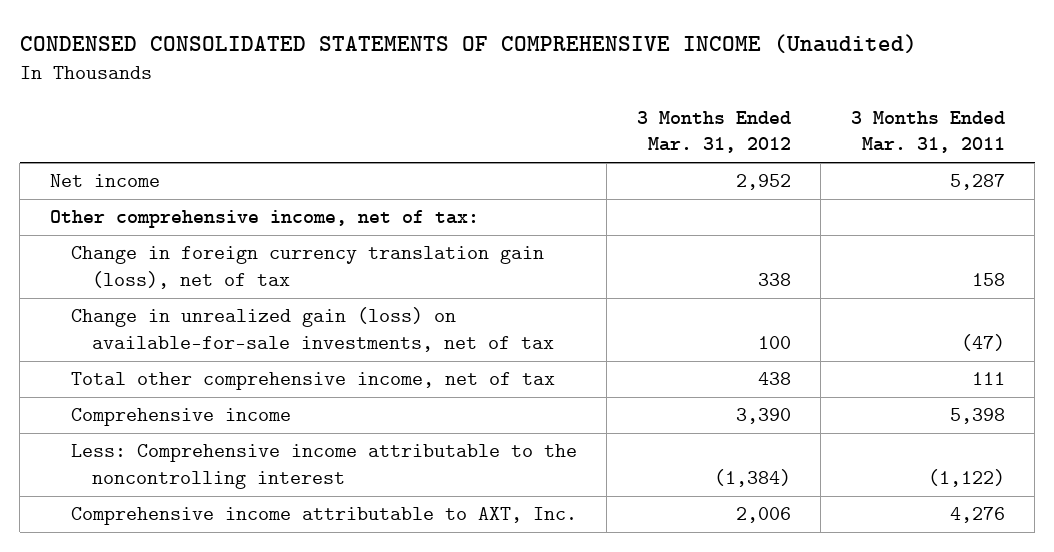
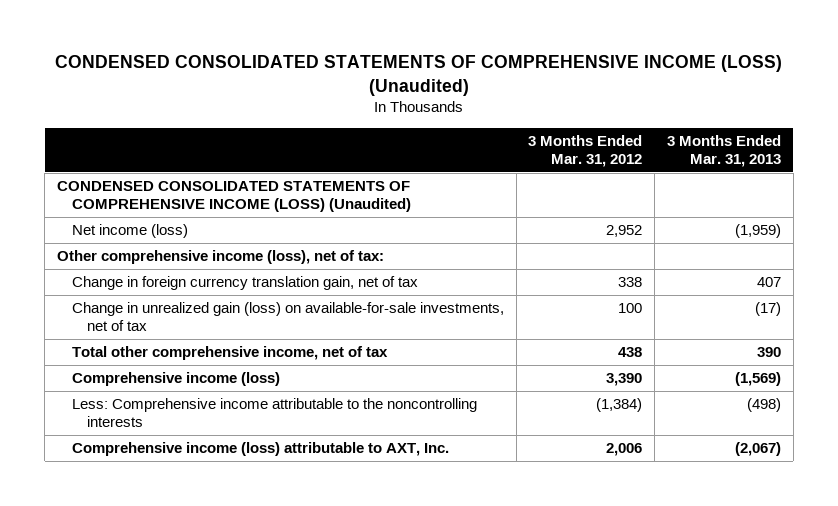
[19,34,917,54] CONDENSED CONSOLIDATED STATEMENTS OF COMPREHENSIVE INCOME (Unaudited) -> [54,55,782,96] CONDENSED CONSOLIDATED STATEMENTS OF COMPREHENSIVE INCOME (LOSS) (Unaudited)
[850,110,1005,154] 3 Months Ended Mar. 31, 2011 -> none
none -> [666,135,781,167] 3 Months Ended Mar. 31, 2013
none -> [56,181,411,213] CONDENSED CONSOLIDATED STATEMENTS OF COMPREHENSIVE INCOME (LOSS) (Unaudited)
[49,174,160,188] Net income -> [71,224,188,239] Net income (loss)
[49,210,479,229] Other comprehensive income, net of tax: -> [56,250,384,265] Other comprehensive income (loss), net of tax:
[70,246,544,289] Change in foreign currency translation gain (loss), net of tax -> [71,276,418,291] Change in foreign currency translation gain, net of tax
[70,408,291,427] Comprehensive income -> [71,372,280,387] Comprehensive income (loss)
[70,444,577,489] Less: Comprehensive income attributable to the noncontrolling interest -> [71,398,477,428] Less: Comprehensive income attributable to the noncontrolling interests
[70,507,577,526] Comprehensive income attributable to AXT, Inc. -> [71,442,449,457] Comprehensive income (loss) attributable to AXT, Inc.

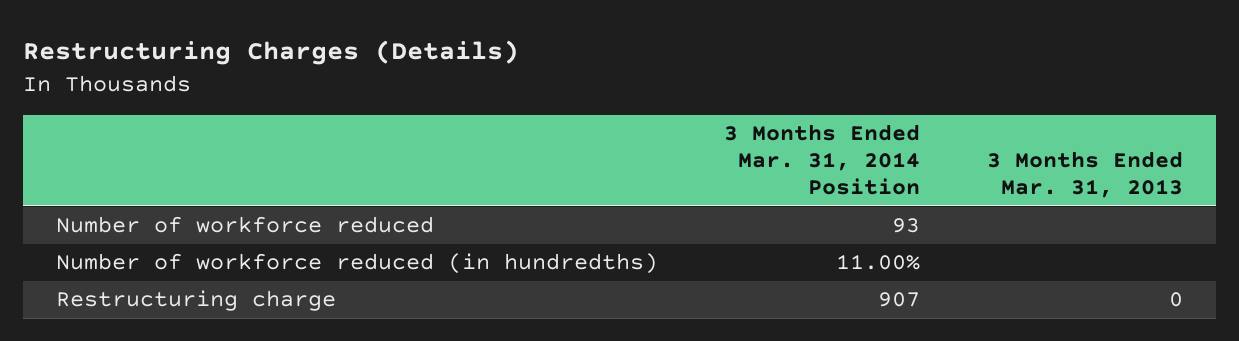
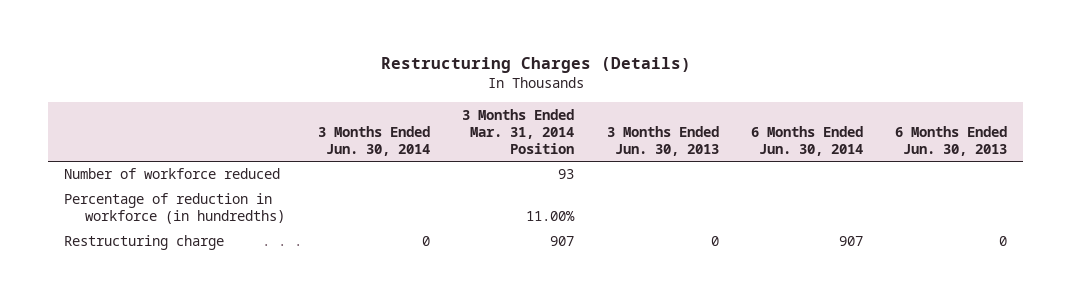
[986,151,1183,199] 3 Months Ended Mar. 31, 2013 -> none
none -> [317,125,430,156] 3 Months Ended Jun. 30, 2014
none -> [606,125,719,156] 3 Months Ended Jun. 30, 2013
none -> [750,125,863,156] 6 Months Ended Jun. 30, 2014
none -> [895,125,1008,156] 6 Months Ended Jun. 30, 2013
[55,253,658,275] Number of workforce reduced (in hundredths) -> [63,193,286,225] Percentage of reduction in workforce (in hundredths)

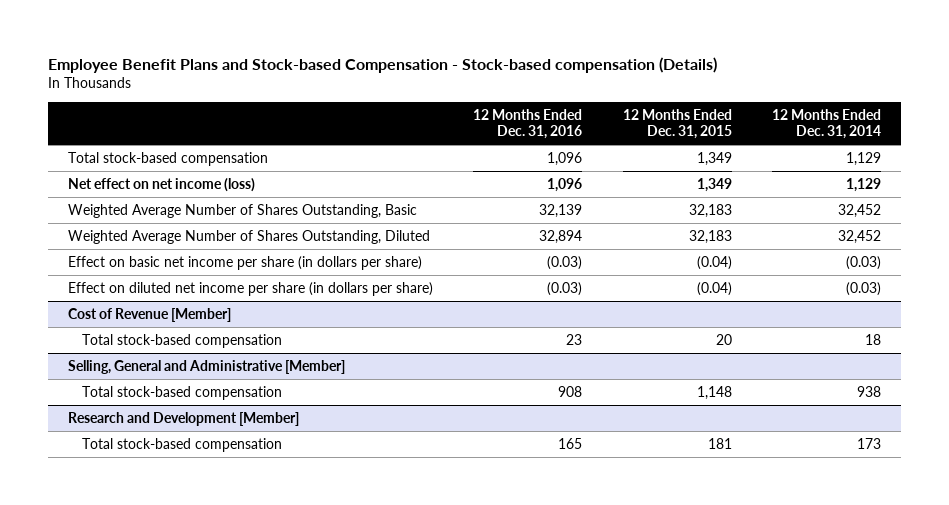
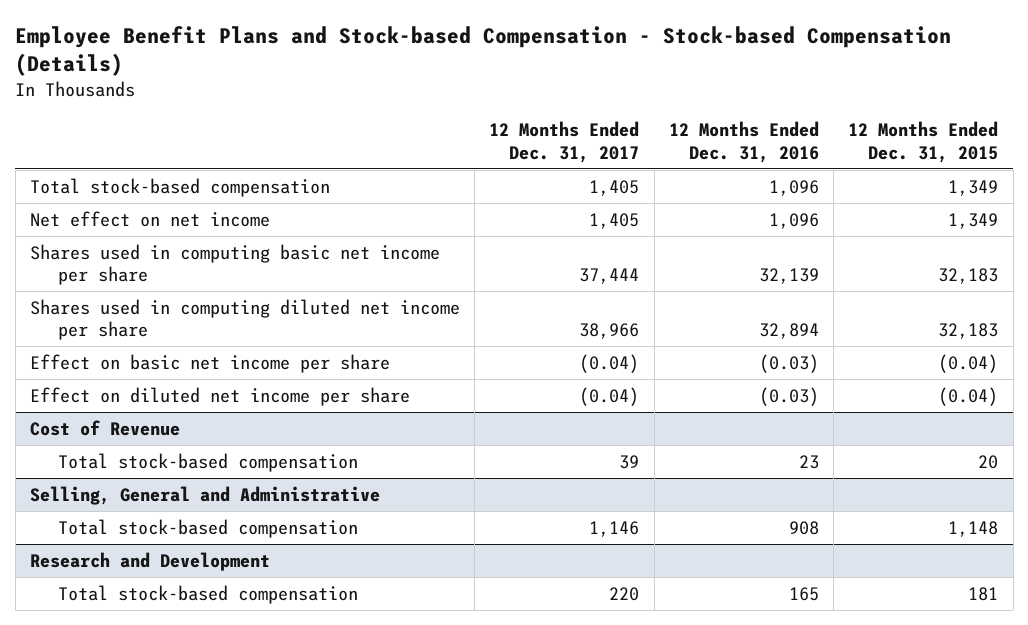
[48,56,718,73] Employee Benefit Plans and Stock-based Compensation - Stock-based compensation (Details) -> [15,26,952,77] Employee Benefit Plans and Stock-based Compensation - Stock-based Compensation (Details)
[771,109,881,139] 12 Months Ended Dec. 31, 2014 -> none
none -> [489,121,640,163] 12 Months Ended Dec. 31, 2017
[68,178,256,193] Net effect on net income (loss) -> [29,210,270,227] Net effect on net income
[68,204,418,219] Weighted Average Number of Shares Outstanding, Basic -> [29,243,440,286] Shares used in computing basic net income per share
[68,230,431,245] Weighted Average Number of Shares Outstanding, Diluted -> [29,298,460,341] Shares used in computing diluted net income per share
[68,256,423,271] Effect on basic net income per share (in dollars per share) -> [29,353,390,373] Effect on basic net income per share
[68,282,434,297] Effect on diluted net income per share (in dollars per share) -> [29,386,410,406] Effect on diluted net income per share
[68,308,232,323] Cost of Revenue [Member] -> [29,419,180,436] Cost of Revenue
[68,360,346,375] Selling, General and Administrative [Member] -> [29,485,380,505] Selling, General and Administrative
[68,412,300,427] Research and Development [Member] -> [29,551,270,571] Research and Development

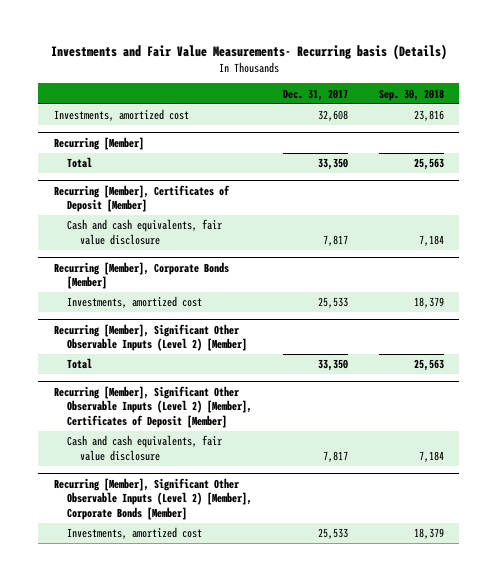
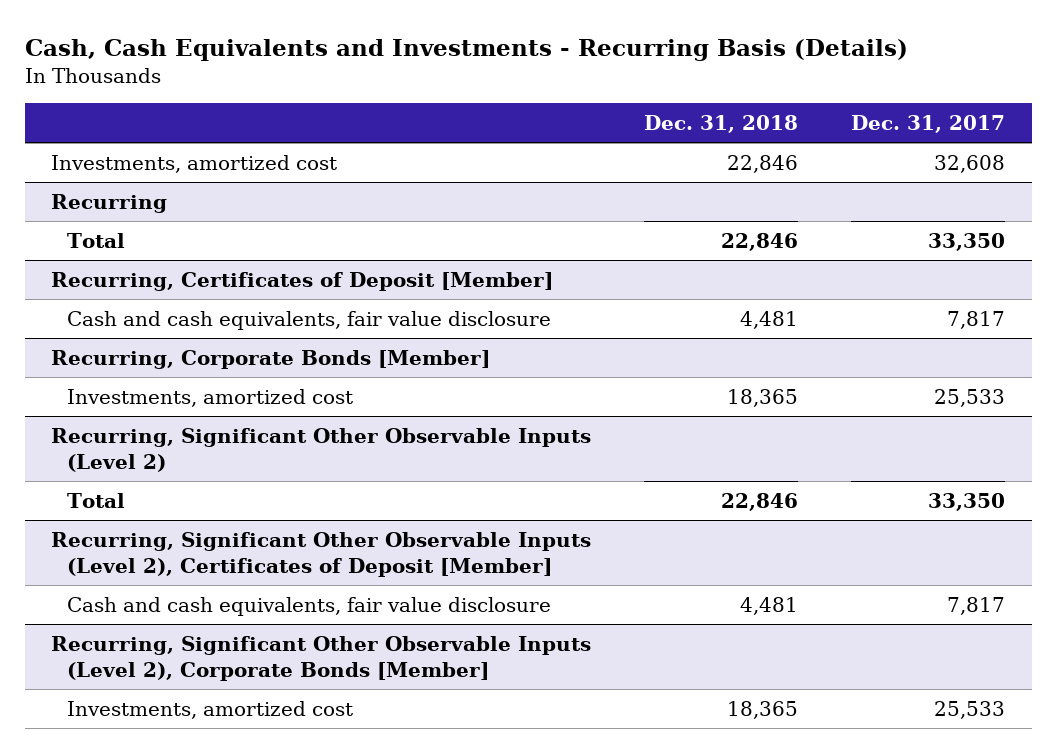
[50,44,447,61] Investments and Fair Value Measurements- Recurring basis (Details) -> [24,39,908,62] Cash, Cash Equivalents and Investments - Recurring Basis (Details)
[378,88,444,101] Sep. 30, 2018 -> none
none -> [644,115,799,134] Dec. 31, 2018
[53,136,144,150] Recurring [Member] -> [51,193,168,213] Recurring
[53,184,230,213] Recurring [Member], Certificates of Deposit [Member] -> [51,271,554,291] Recurring, Certificates of Deposit [Member]
[53,261,229,290] Recurring [Member], Corporate Bonds [Member] -> [51,349,491,369] Recurring, Corporate Bonds [Member]
[53,323,247,352] Recurring [Member], Significant Other Observable Inputs (Level 2) [Member] -> [51,427,592,472] Recurring, Significant Other Observable Inputs (Level 2)
[53,385,252,428] Recurring [Member], Significant Other Observable Inputs (Level 2) [Member], Certificates of Deposit [Member] -> [51,531,592,577] Recurring, Significant Other Observable Inputs (Level 2), Certificates of Deposit [Member]
[53,477,252,520] Recurring [Member], Significant Other Observable Inputs (Level 2) [Member], Corporate Bonds [Member] -> [51,635,592,681] Recurring, Significant Other Observable Inputs (Level 2), Corporate Bonds [Member]

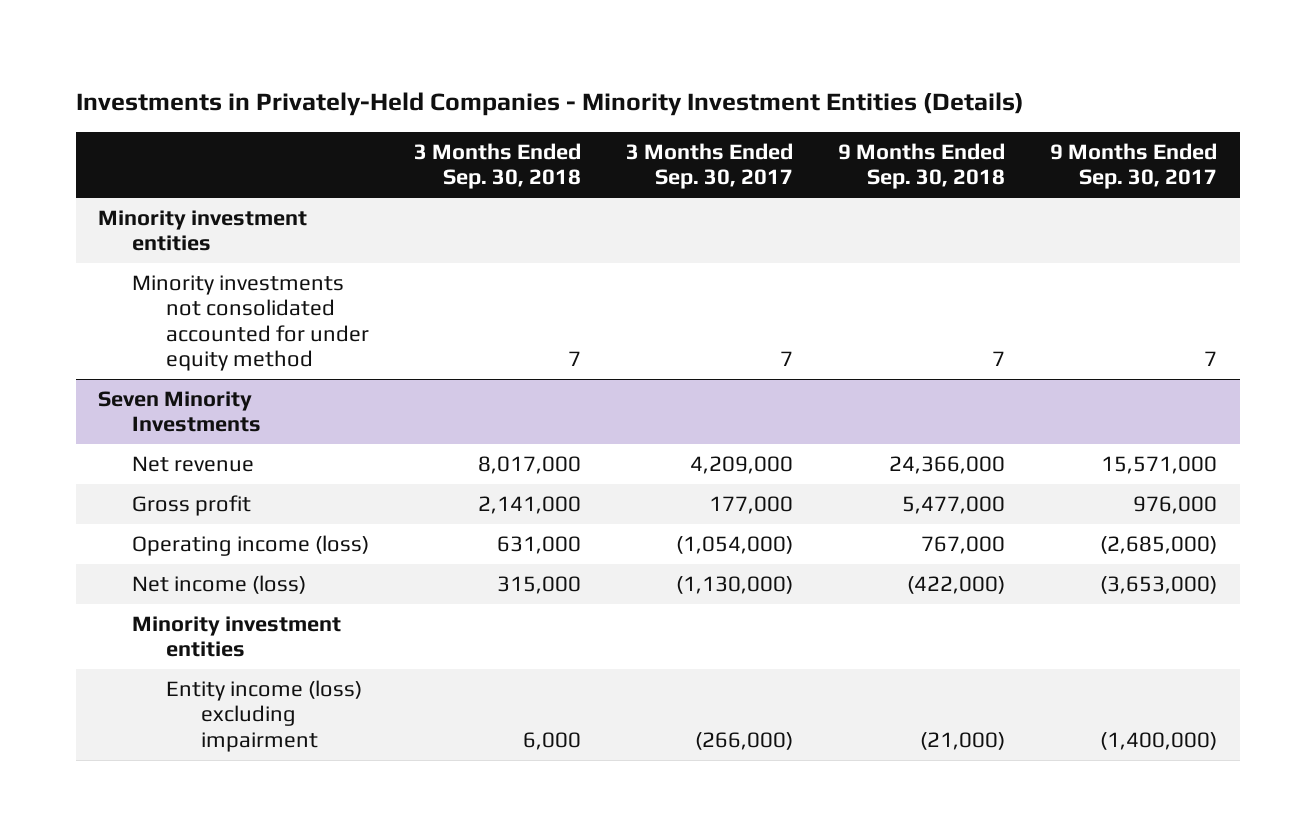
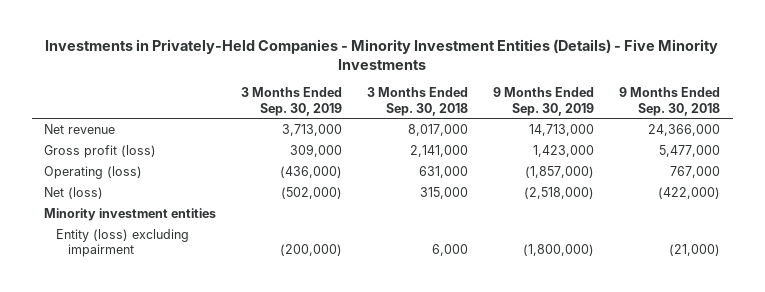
[75,91,1024,116] Investments in Privately-Held Companies - Minority Investment Entities (Details) -> [45,39,719,71] Investments in Privately-Held Companies - Minority Investment Entities (Details) - Five Minority Investments
[626,142,794,190] 3 Months Ended Sep. 30, 2017 -> none
[1050,142,1218,190] 9 Months Ended Sep. 30, 2017 -> none
none -> [241,87,343,116] 3 Months Ended Sep. 30, 2019
none -> [493,87,595,116] 9 Months Ended Sep. 30, 2019
[98,210,308,252] Minority investment entities -> none
[132,275,370,372] Minority investments not consolidated accounted for under equity method -> none
[98,391,262,433] Seven Minority Investments -> none
[132,495,252,517] Gross profit -> [44,144,157,158] Gross profit (loss)
[132,535,370,557] Operating income (loss) -> [44,165,143,179] Operating (loss)
[132,575,307,595] Net income (loss) -> [44,186,104,199] Net (loss)
[166,680,363,752] Entity income (loss) excluding impairment -> [55,228,189,257] Entity (loss) excluding impairment

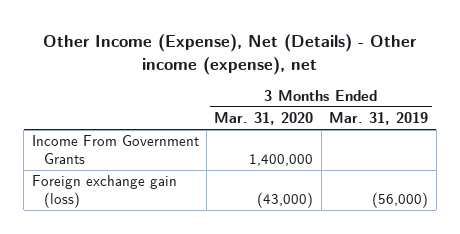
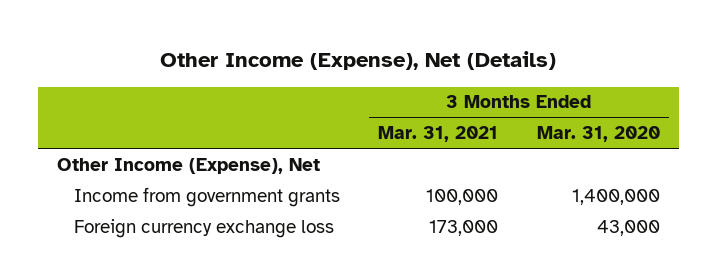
[42,33,417,75] Other Income (Expense), Net (Details) - Other income (expense), net -> [160,51,557,71] Other Income (Expense), Net (Details)
[329,112,429,126] Mar. 31, 2019 -> none
none -> [378,126,499,143] Mar. 31, 2021
none -> [56,157,320,174] Other Income (Expense), Net
[31,135,199,164] Income From Government Grants -> [74,186,341,207] Income from government grants
[31,175,177,208] Foreign exchange gain (loss) -> [74,218,335,238] Foreign currency exchange loss
[257,191,314,208] (43,000) -> [596,219,660,236] 43,000

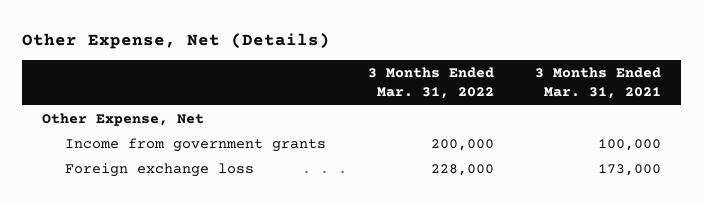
[160,51,557,71] Other Income (Expense), Net (Details) -> [21,33,330,50] Other Expense, Net (Details)
[536,126,660,143] Mar. 31, 2020 -> none
none -> [367,67,494,100] 3 Months Ended Mar. 31, 2022
[56,157,320,174] Other Income (Expense), Net -> [42,113,205,127] Other Expense, Net
[74,218,335,238] Foreign currency exchange loss -> [65,163,255,178] Foreign exchange loss

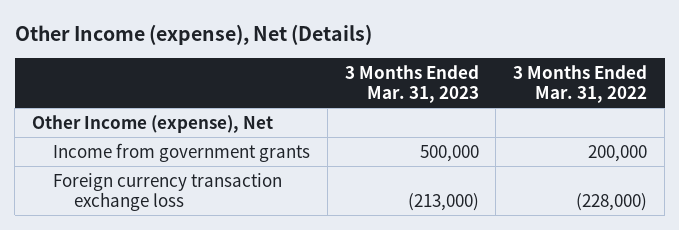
[21,33,330,50] Other Expense, Net (Details) -> [14,23,372,45] Other Income (expense), Net (Details)
[534,67,661,100] 3 Months Ended Mar. 31, 2021 -> none
none -> [344,64,479,103] 3 Months Ended Mar. 31, 2023
[42,113,205,127] Other Expense, Net -> [31,114,273,133] Other Income (expense), Net
[65,163,255,178] Foreign exchange loss -> [52,172,282,211] Foreign currency transaction exchange loss
[430,164,494,177] 228,000 -> [576,192,648,211] (228,000)

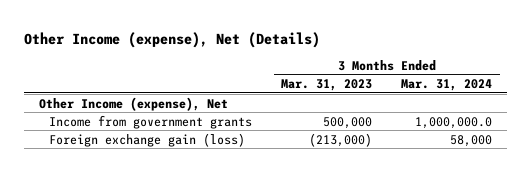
[513,64,648,103] 3 Months Ended Mar. 31, 2022 -> none
none -> [401,79,493,92] Mar. 31, 2024
[52,172,282,211] Foreign currency transaction exchange loss -> [48,132,245,147] Foreign exchange gain (loss)

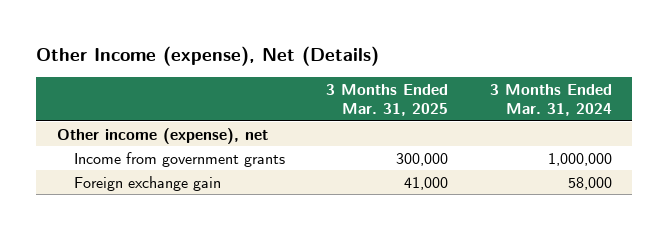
[280,79,372,92] Mar. 31, 2023 -> none
none -> [326,84,449,116] 3 Months Ended Mar. 31, 2025
[38,96,228,111] Other Income (expense), Net -> [57,127,269,144] Other income (expense), net
[415,116,493,129] 1,000,000.0 -> [547,152,612,166] 1,000,000
[48,132,245,147] Foreign exchange gain (loss) -> [73,175,221,191] Foreign exchange gain

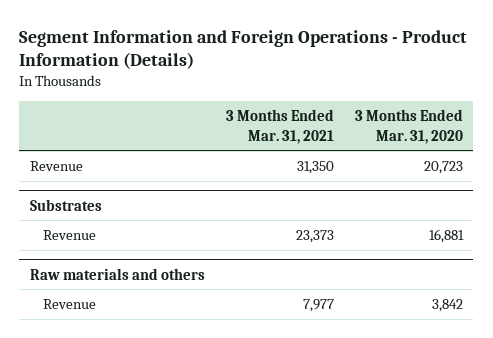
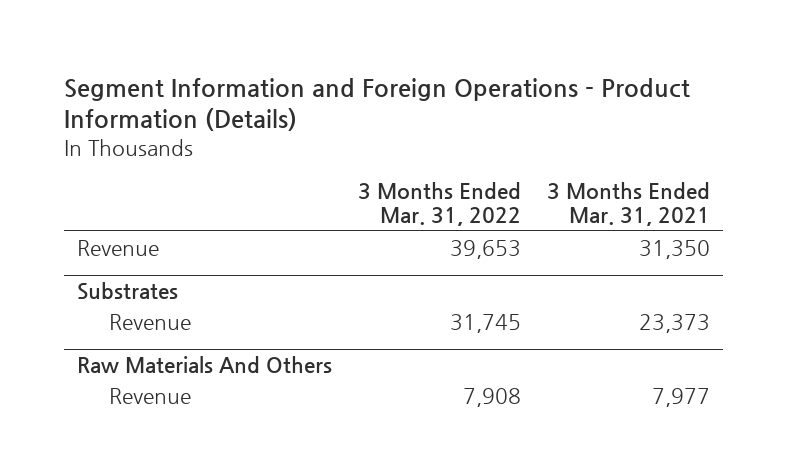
[354,109,463,144] 3 Months Ended Mar. 31, 2020 -> none
none -> [358,181,522,227] 3 Months Ended Mar. 31, 2022
[29,267,205,280] Raw materials and others -> [76,355,332,373] Raw Materials And Others

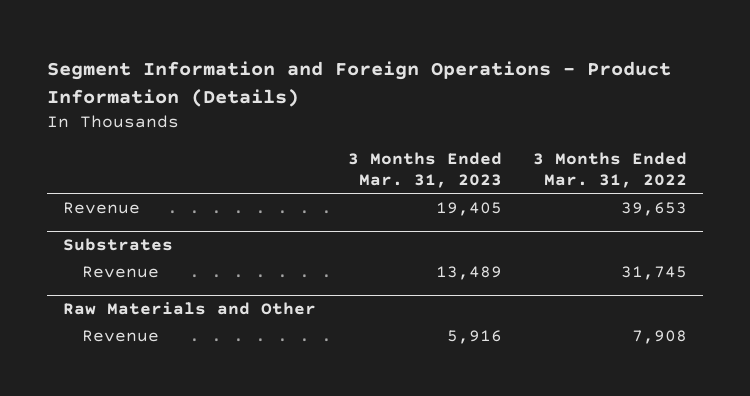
[547,181,711,227] 3 Months Ended Mar. 31, 2021 -> none
none -> [347,151,502,189] 3 Months Ended Mar. 31, 2023
[76,355,332,373] Raw Materials And Others -> [63,302,317,316] Raw Materials and Other

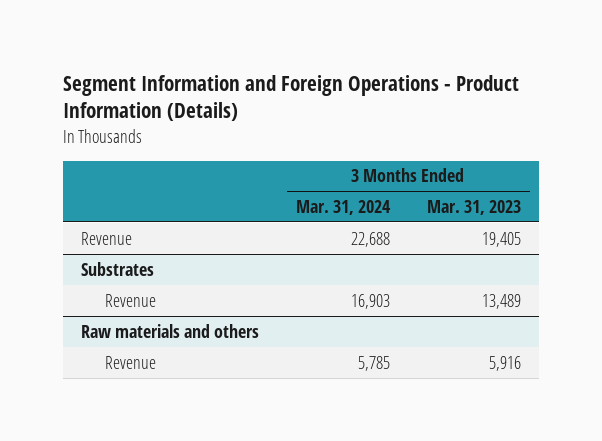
[533,151,688,189] 3 Months Ended Mar. 31, 2022 -> none
none -> [295,200,391,216] Mar. 31, 2024
[63,302,317,316] Raw Materials and Other -> [81,323,260,338] Raw materials and others

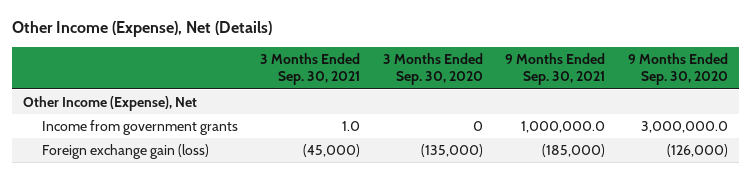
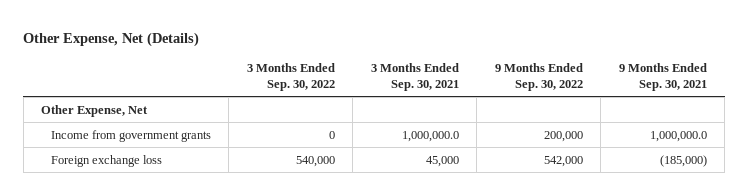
[11,20,272,37] Other Income (Expense), Net (Details) -> [23,31,200,47] Other Expense, Net (Details)
[382,52,483,86] 3 Months Ended Sep. 30, 2020 -> none
[627,52,728,86] 9 Months Ended Sep. 30, 2020 -> none
none -> [246,63,335,91] 3 Months Ended Sep. 30, 2022
none -> [494,63,583,91] 9 Months Ended Sep. 30, 2022
[22,95,197,111] Other Income (Expense), Net -> [41,104,149,117] Other Expense, Net
[342,120,361,131] 1.0 -> [401,130,459,142] 1,000,000.0
[41,143,209,159] Foreign exchange gain (loss) -> [50,154,162,167] Foreign exchange loss
[303,143,361,157] (45,000) -> [425,155,459,167] 45,000

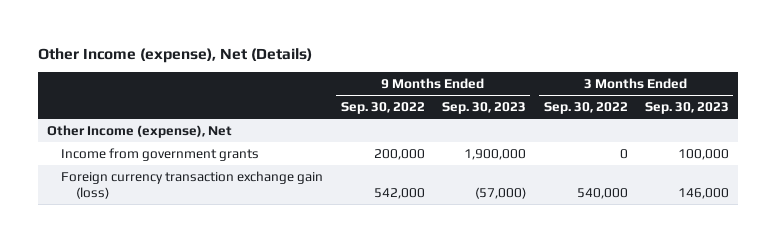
[23,31,200,47] Other Expense, Net (Details) -> [37,47,312,63] Other Income (expense), Net (Details)
[370,63,459,91] 3 Months Ended Sep. 30, 2021 -> none
[618,63,707,91] 9 Months Ended Sep. 30, 2021 -> none
none -> [442,102,527,115] Sep. 30, 2023
none -> [644,102,729,115] Sep. 30, 2023
[41,104,149,117] Other Expense, Net -> [46,124,232,138] Other Income (expense), Net
[50,154,162,167] Foreign exchange loss -> [61,170,324,200] Foreign currency transaction exchange gain (loss)

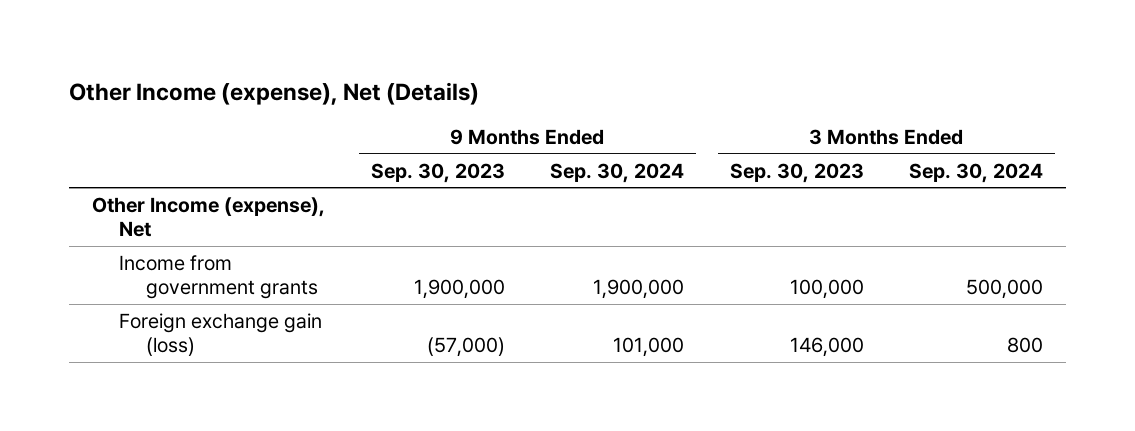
[340,102,425,115] Sep. 30, 2022 -> none
[543,102,628,115] Sep. 30, 2022 -> none
none -> [550,162,685,183] Sep. 30, 2024
none -> [909,162,1044,183] Sep. 30, 2024
[61,170,324,200] Foreign currency transaction exchange gain (loss) -> [119,312,323,357] Foreign exchange gain (loss)

